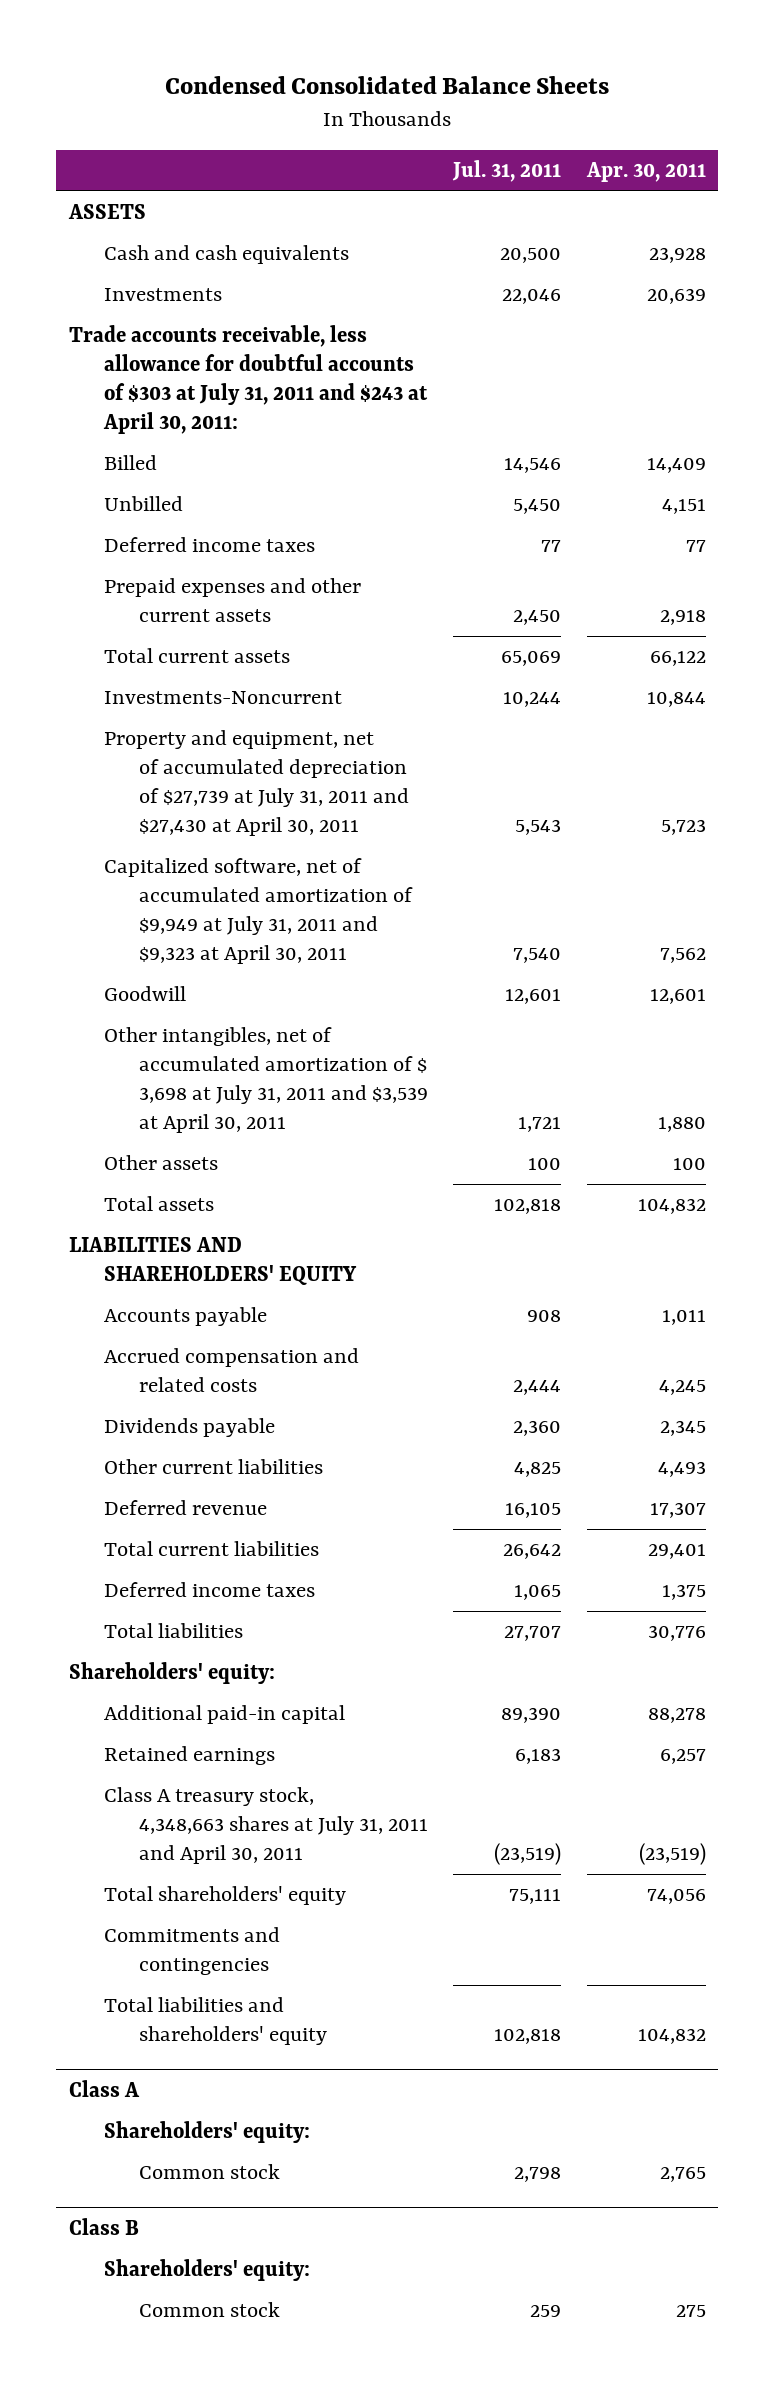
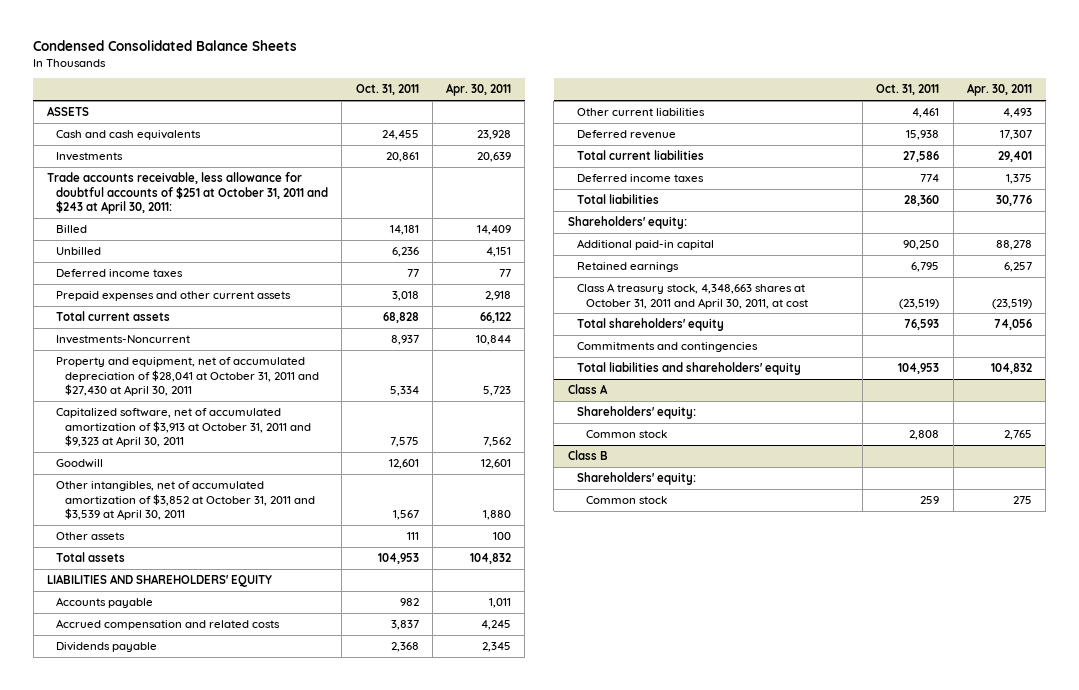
[452,159,562,182] Jul. 31, 2011 -> none
none -> [355,84,419,96] Oct. 31, 2011
[69,325,428,434] Trade accounts receivable, less allowance for doubtful accounts of $303 at July 31, 2011 and $243 at April 30, 2011: -> [46,171,329,215] Trade accounts receivable, less allowance for doubtful accounts of $251 at October 31, 2011 and $243 at April 30, 2011:
[103,730,409,836] Property and equipment, net of accumulated depreciation of $27,739 at July 31, 2011 and $27,430 at April 30, 2011 -> [56,356,320,397] Property and equipment, net of accumulated depreciation of $28,041 at October 31, 2011 and $27,430 at April 30, 2011
[103,858,413,964] Capitalized software, net of accumulated amortization of $9,949 at July 31, 2011 and $9,323 at April 30, 2011 -> [56,407,312,448] Capitalized software, net of accumulated amortization of $3,913 at October 31, 2011 and $9,323 at April 30, 2011
[103,1027,428,1133] Other intangibles, net of accumulated amortization of $ 3,698 at July 31, 2011 and $3,539 at April 30, 2011 -> [56,480,316,521] Other intangibles, net of accumulated amortization of $3,852 at October 31, 2011 and $3,539 at April 30, 2011
[103,1787,428,1864] Class A treasury stock, 4,348,663 shares at July 31, 2011 and April 30, 2011 -> [576,282,808,309] Class A treasury stock, 4,348,663 shares at October 31, 2011 and April 30, 2011, at cost

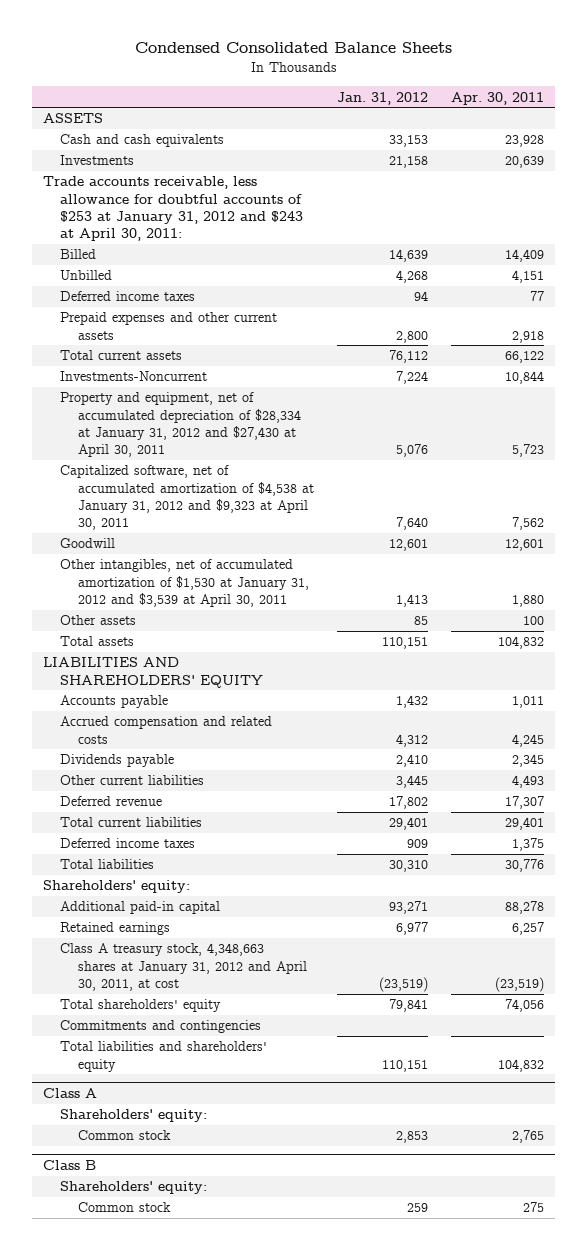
[355,84,419,96] Oct. 31, 2011 -> none
none -> [336,91,428,105] Jan. 31, 2012
[46,171,329,215] Trade accounts receivable, less allowance for doubtful accounts of $251 at October 31, 2011 and $243 at April 30, 2011: -> [43,176,304,242] Trade accounts receivable, less allowance for doubtful accounts of $253 at January 31, 2012 and $243 at April 30, 2011:
[56,356,320,397] Property and equipment, net of accumulated depreciation of $28,041 at October 31, 2011 and $27,430 at April 30, 2011 -> [60,392,301,458] Property and equipment, net of accumulated depreciation of $28,334 at January 31, 2012 and $27,430 at April 30, 2011
[56,407,312,448] Capitalized software, net of accumulated amortization of $3,913 at October 31, 2011 and $9,323 at April 30, 2011 -> [60,465,314,531] Capitalized software, net of accumulated amortization of $4,538 at January 31, 2012 and $9,323 at April 30, 2011
[56,480,316,521] Other intangibles, net of accumulated amortization of $3,852 at October 31, 2011 and $3,539 at April 30, 2011 -> [60,559,309,608] Other intangibles, net of accumulated amortization of $1,530 at January 31, 2012 and $3,539 at April 30, 2011
[576,282,808,309] Class A treasury stock, 4,348,663 shares at October 31, 2011 and April 30, 2011, at cost -> [60,943,307,992] Class A treasury stock, 4,348,663 shares at January 31, 2012 and April 30, 2011, at cost

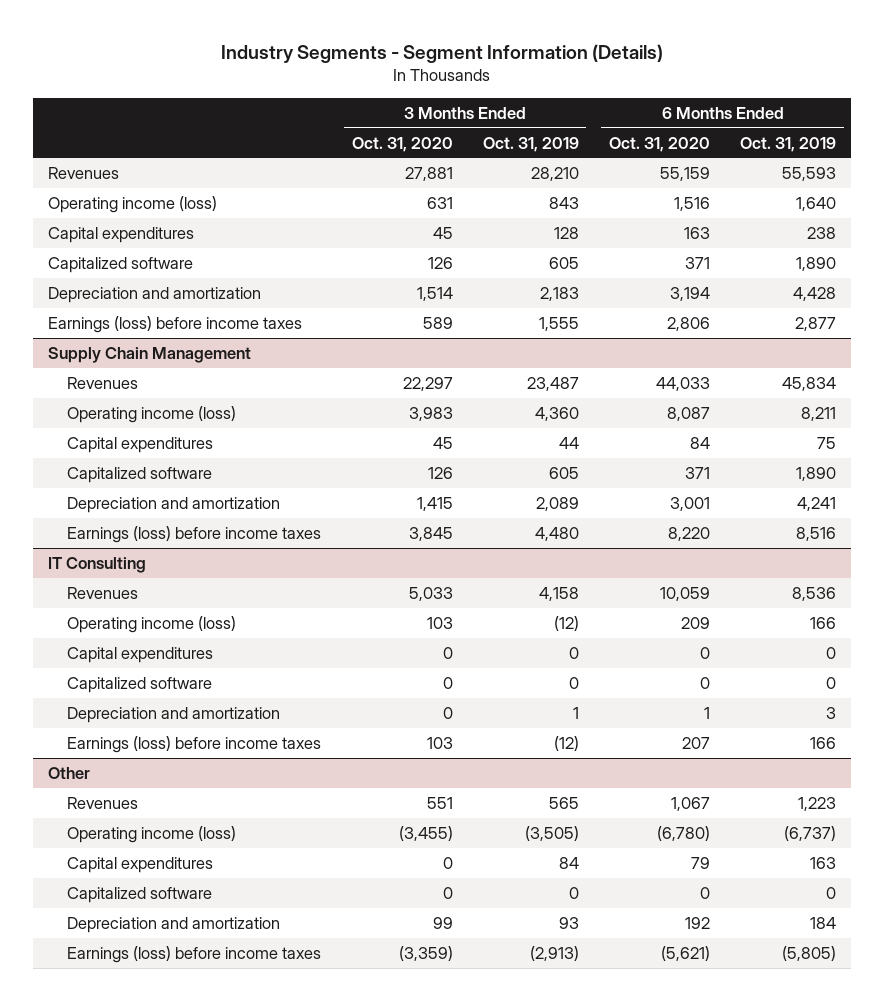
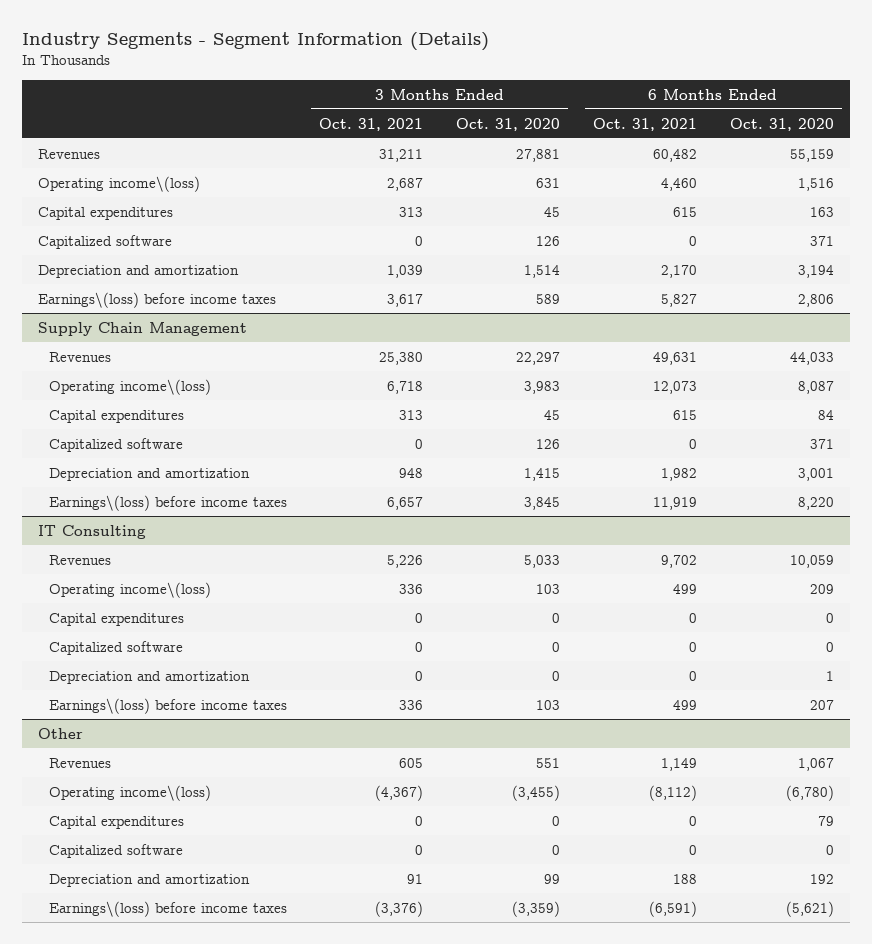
[482,136,579,152] Oct. 31, 2019 -> none
[740,136,837,152] Oct. 31, 2019 -> none
none -> [319,117,424,131] Oct. 31, 2021
none -> [592,117,697,131] Oct. 31, 2021
[47,195,217,213] Operating income (loss) -> [37,175,200,192] Operating income\(loss)
[47,315,302,333] Earnings (loss) before income taxes -> [37,291,276,308] Earnings\(loss) before income taxes
[67,405,237,423] Operating income (loss) -> [48,378,211,395] Operating income\(loss)
[67,525,322,543] Earnings (loss) before income taxes -> [48,494,287,511] Earnings\(loss) before income taxes
[67,615,237,633] Operating income (loss) -> [48,581,211,598] Operating income\(loss)
[67,735,322,753] Earnings (loss) before income taxes -> [48,697,287,714] Earnings\(loss) before income taxes
[67,825,237,843] Operating income (loss) -> [48,784,211,801] Operating income\(loss)
[67,945,322,963] Earnings (loss) before income taxes -> [48,900,287,917] Earnings\(loss) before income taxes

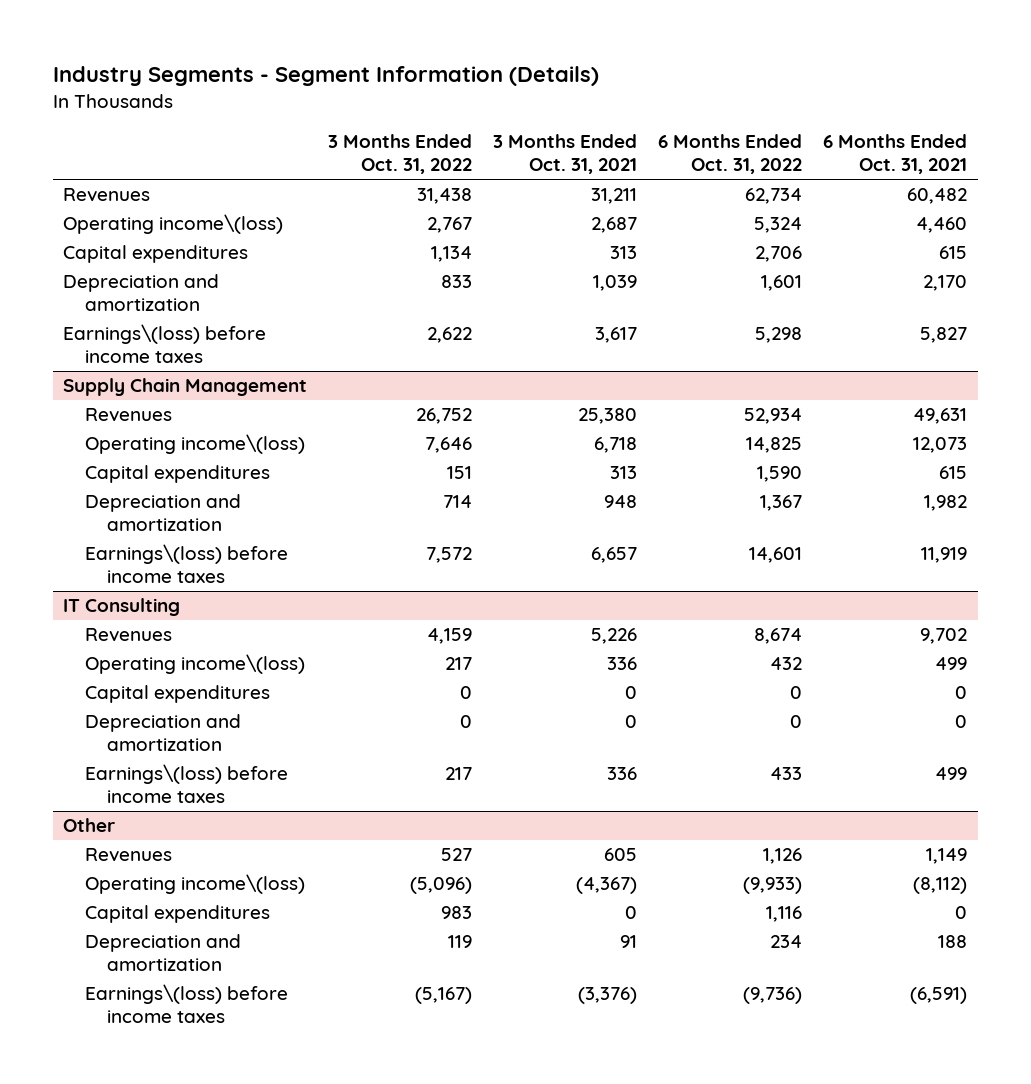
[456,117,561,131] Oct. 31, 2020 -> none
[729,117,834,131] Oct. 31, 2020 -> none
none -> [328,134,473,175] 3 Months Ended Oct. 31, 2022
none -> [658,134,803,175] 6 Months Ended Oct. 31, 2022
[37,234,172,249] Capitalized software -> none
[48,437,183,452] Capitalized software -> none
[48,640,183,655] Capitalized software -> none
[48,843,183,858] Capitalized software -> none

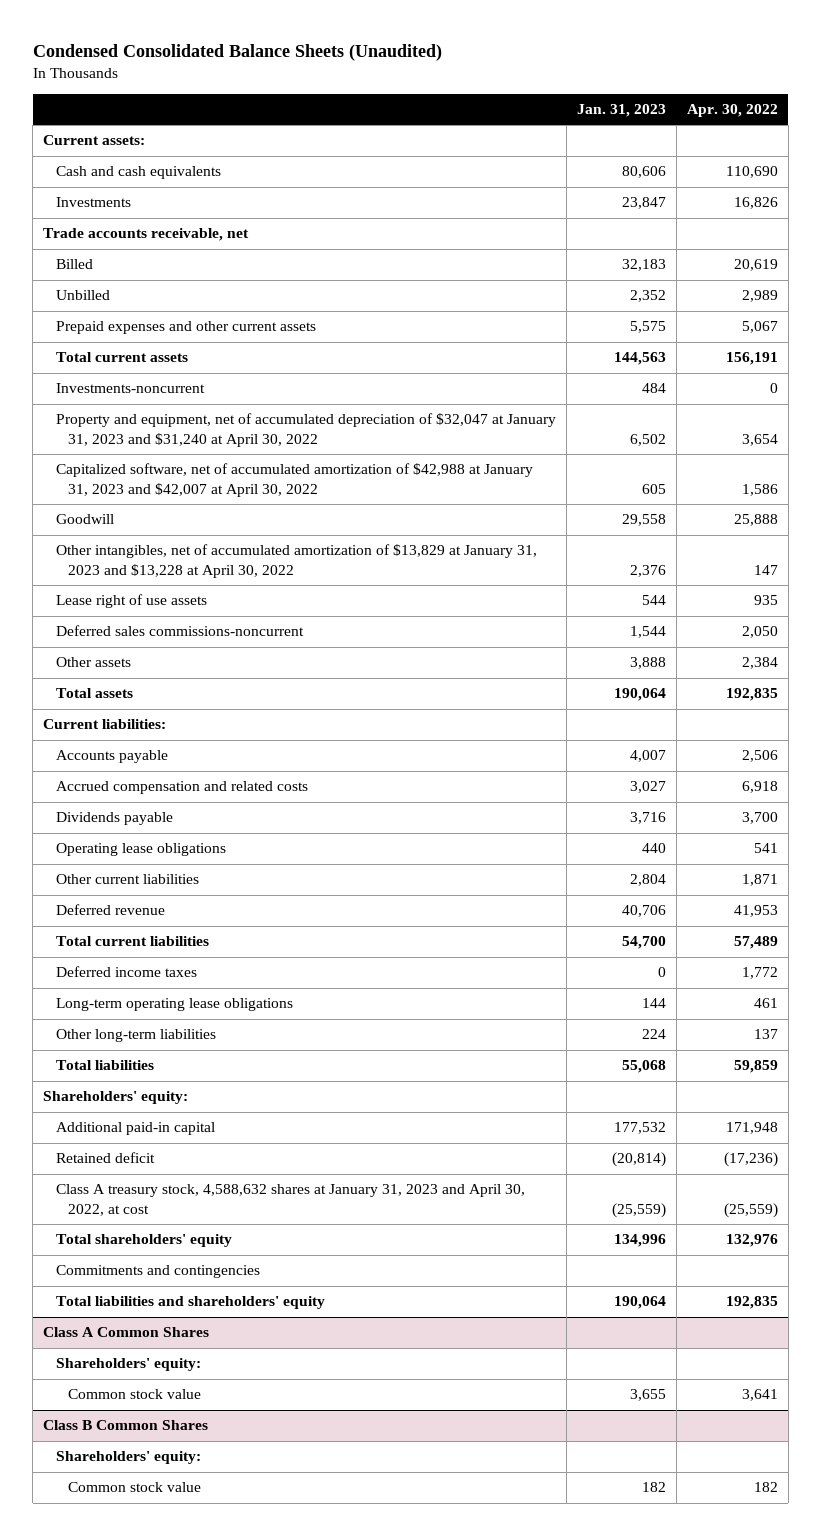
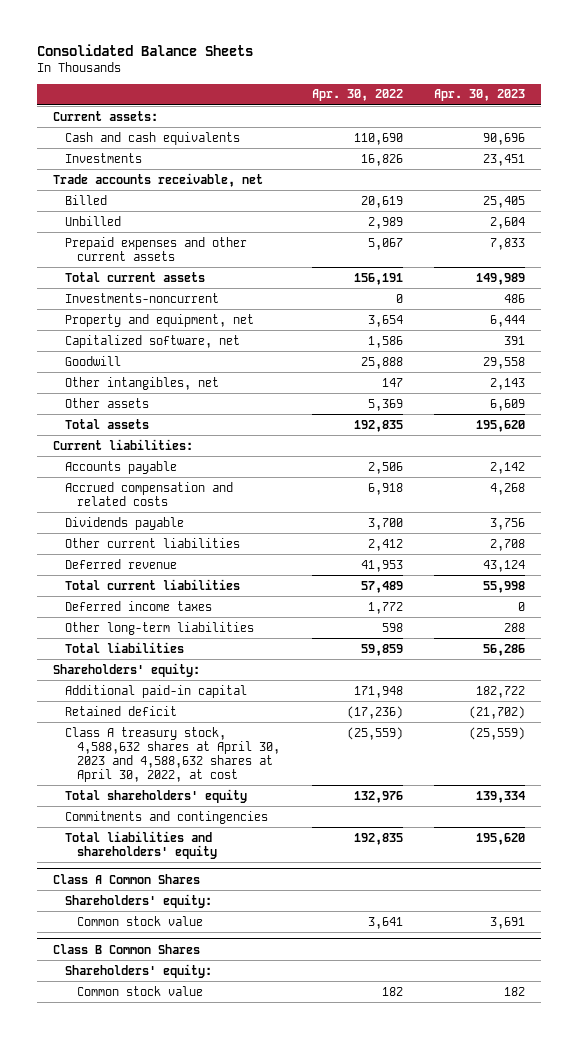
[32,43,442,61] Condensed Consolidated Balance Sheets (Unaudited) -> [37,43,254,56] Consolidated Balance Sheets
[576,104,666,118] Jan. 31, 2023 -> none
none -> [433,89,525,102] Apr. 30, 2023
[55,413,556,448] Property and equipment, net of accumulated depreciation of $32,047 at January 31, 2023 and $31,240 at April 30, 2022 -> [65,313,255,327] Property and equipment, net
[55,463,533,498] Capitalized software, net of accumulated amortization of $42,988 at January 31, 2023 and $42,007 at April 30, 2022 -> [65,334,241,348] Capitalized software, net
[55,594,207,609] Lease right of use assets -> none
[55,625,304,637] Deferred sales commissions-noncurrent -> none
[55,544,537,579] Other intangibles, net of accumulated amortization of $13,829 at January 31, 2023 and $13,228 at April 30, 2022 -> [65,376,220,390] Other intangibles, net
[741,657,778,670] 2,384 -> [367,398,403,411] 5,369
[55,843,226,857] Operating lease obligations -> none
[741,874,778,887] 1,871 -> [367,538,403,551] 2,412
[55,998,293,1012] Long-term operating lease obligations -> none
[753,1029,778,1040] 137 -> [381,622,403,632] 598
[55,1184,525,1217] Class A treasury stock, 4,588,632 shares at January 31, 2023 and April 30, 2022, at cost -> [65,726,281,782] Class A treasury stock, 4,588,632 shares at April 30, 2023 and 4,588,632 shares at April 30, 2022, at cost

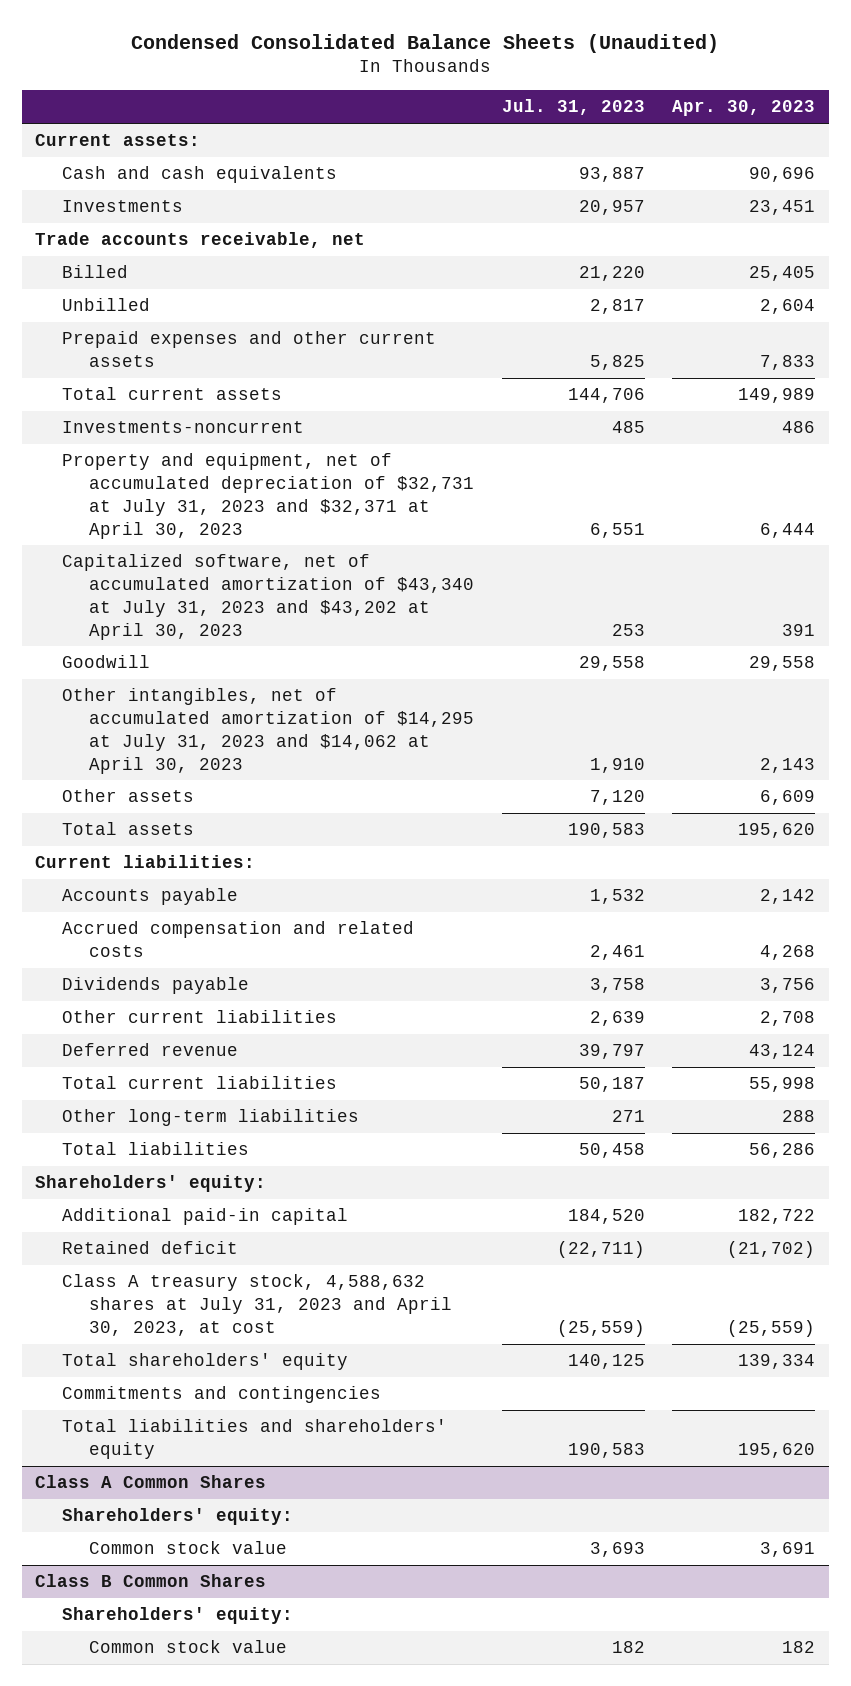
[37,43,254,56] Consolidated Balance Sheets -> [131,33,720,53] Condensed Consolidated Balance Sheets (Unaudited)
[311,89,403,102] Apr. 30, 2022 -> none
none -> [501,99,645,116] Jul. 31, 2023
[65,313,255,327] Property and equipment, net -> [62,453,475,539] Property and equipment, net of accumulated depreciation of $32,731 at July 31, 2023 and $32,371 at April 30, 2023
[65,334,241,348] Capitalized software, net -> [62,554,475,640] Capitalized software, net of accumulated amortization of $43,340 at July 31, 2023 and $43,202 at April 30, 2023
[65,376,220,390] Other intangibles, net -> [62,688,475,774] Other intangibles, net of accumulated amortization of $14,295 at July 31, 2023 and $14,062 at April 30, 2023
[65,600,213,611] Deferred income taxes -> none
[65,726,281,782] Class A treasury stock, 4,588,632 shares at April 30, 2023 and 4,588,632 shares at April 30, 2022, at cost -> [62,1274,453,1336] Class A treasury stock, 4,588,632 shares at July 31, 2023 and April 30, 2023, at cost

